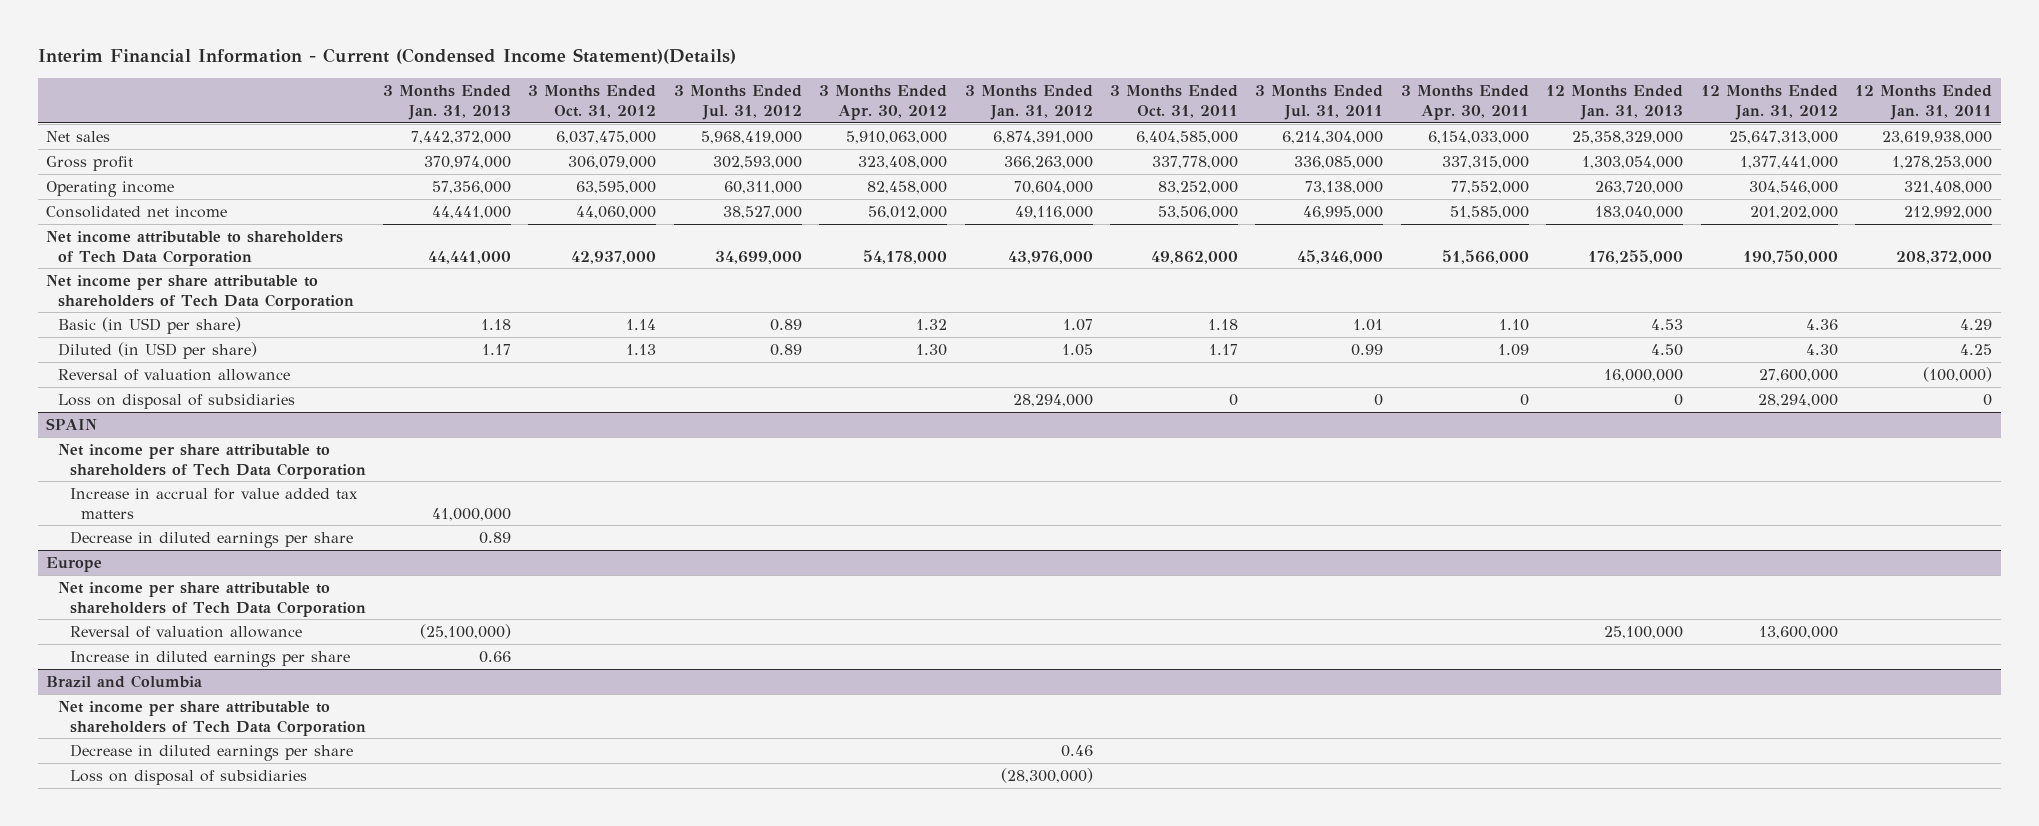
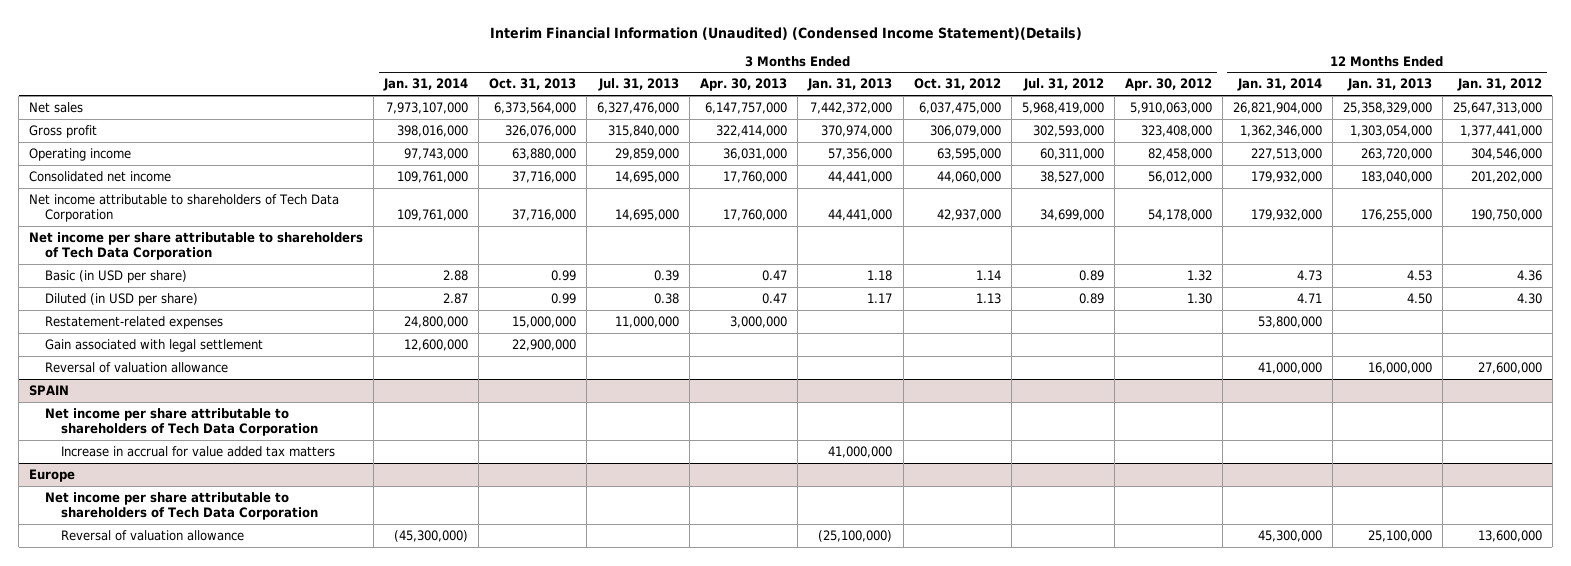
[37,48,736,65] Interim Financial Information - Current (Condensed Income Statement)(Details) -> [489,26,1082,40] Interim Financial Information (Unaudited) (Condensed Income Statement)(Details)
[964,85,1093,120] 3 Months Ended Jan. 31, 2012 -> none
[1110,85,1239,118] 3 Months Ended Oct. 31, 2011 -> none
[1255,85,1384,120] 3 Months Ended Jul. 31, 2011 -> none
[1400,85,1529,120] 3 Months Ended Apr. 30, 2011 -> none
[1855,85,1993,120] 12 Months Ended Jan. 31, 2011 -> none
none -> [383,78,469,92] Jan. 31, 2014
none -> [489,78,577,91] Oct. 31, 2013
none -> [598,78,680,92] Jul. 31, 2013
none -> [700,78,788,92] Apr. 30, 2013
none -> [1236,78,1322,92] Jan. 31, 2014
none -> [44,315,223,329] Restatement-related expenses
none -> [44,338,263,352] Gain associated with legal settlement
[58,393,296,409] Loss on disposal of subsidiaries -> none
[69,530,353,548] Decrease in diluted earnings per share -> none
[69,650,350,667] Increase in diluted earnings per share -> none
[46,674,203,688] Brazil and Columbia -> none
[58,700,366,736] Net income per share attributable to shareholders of Tech Data Corporation -> none
[69,743,353,761] Decrease in diluted earnings per share -> none
[69,769,307,785] Loss on disposal of subsidiaries -> none

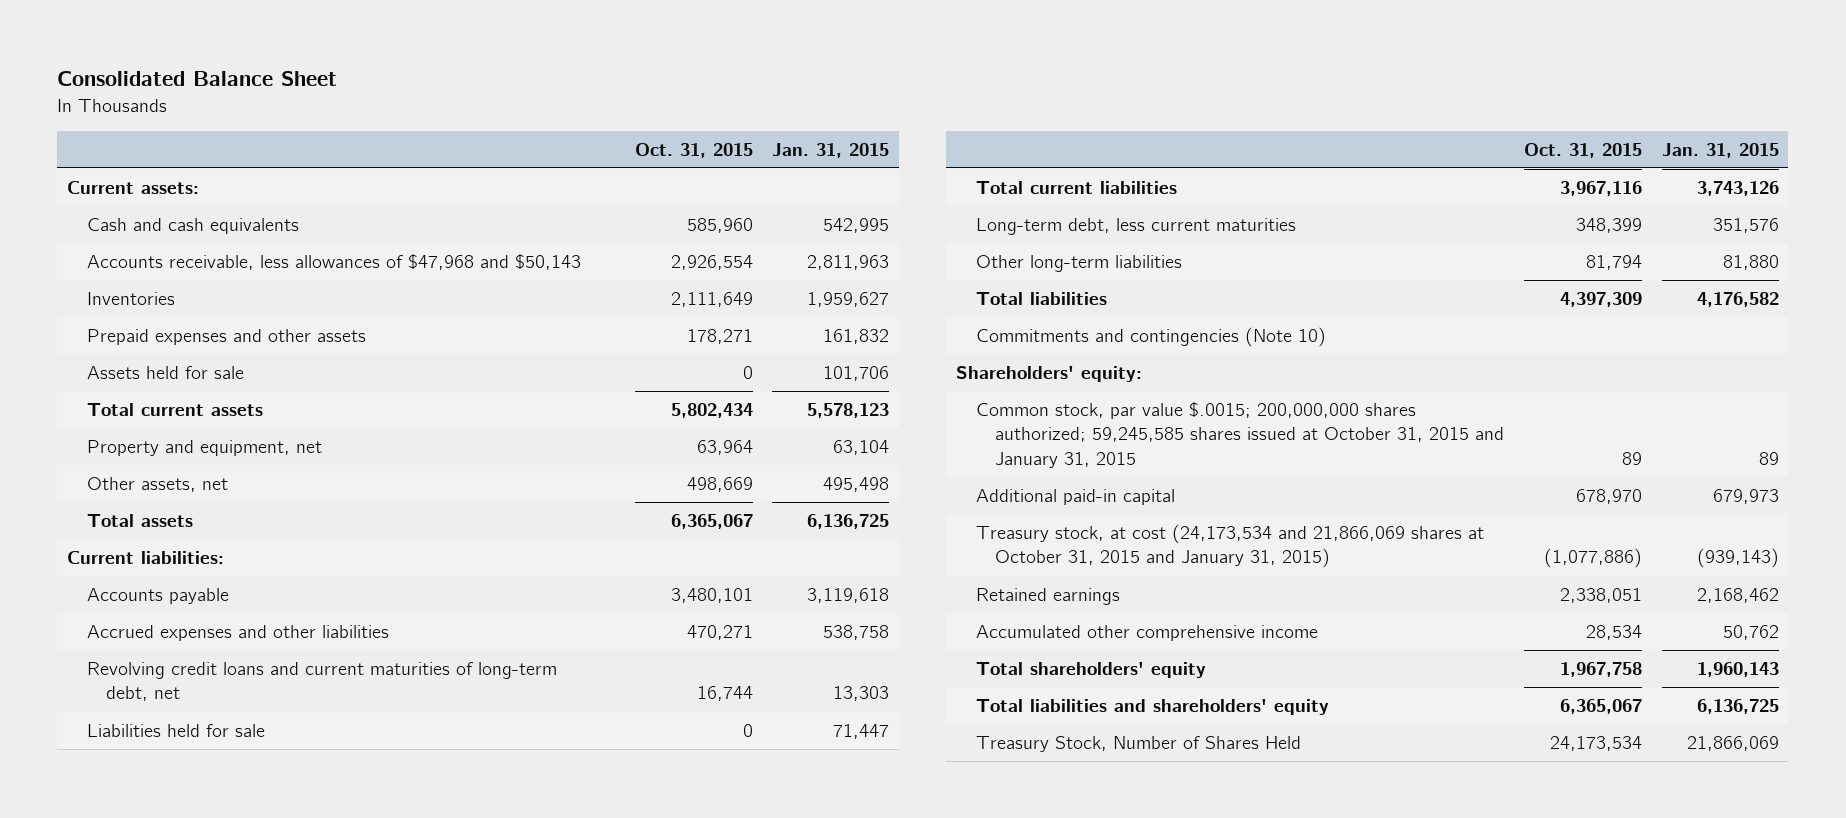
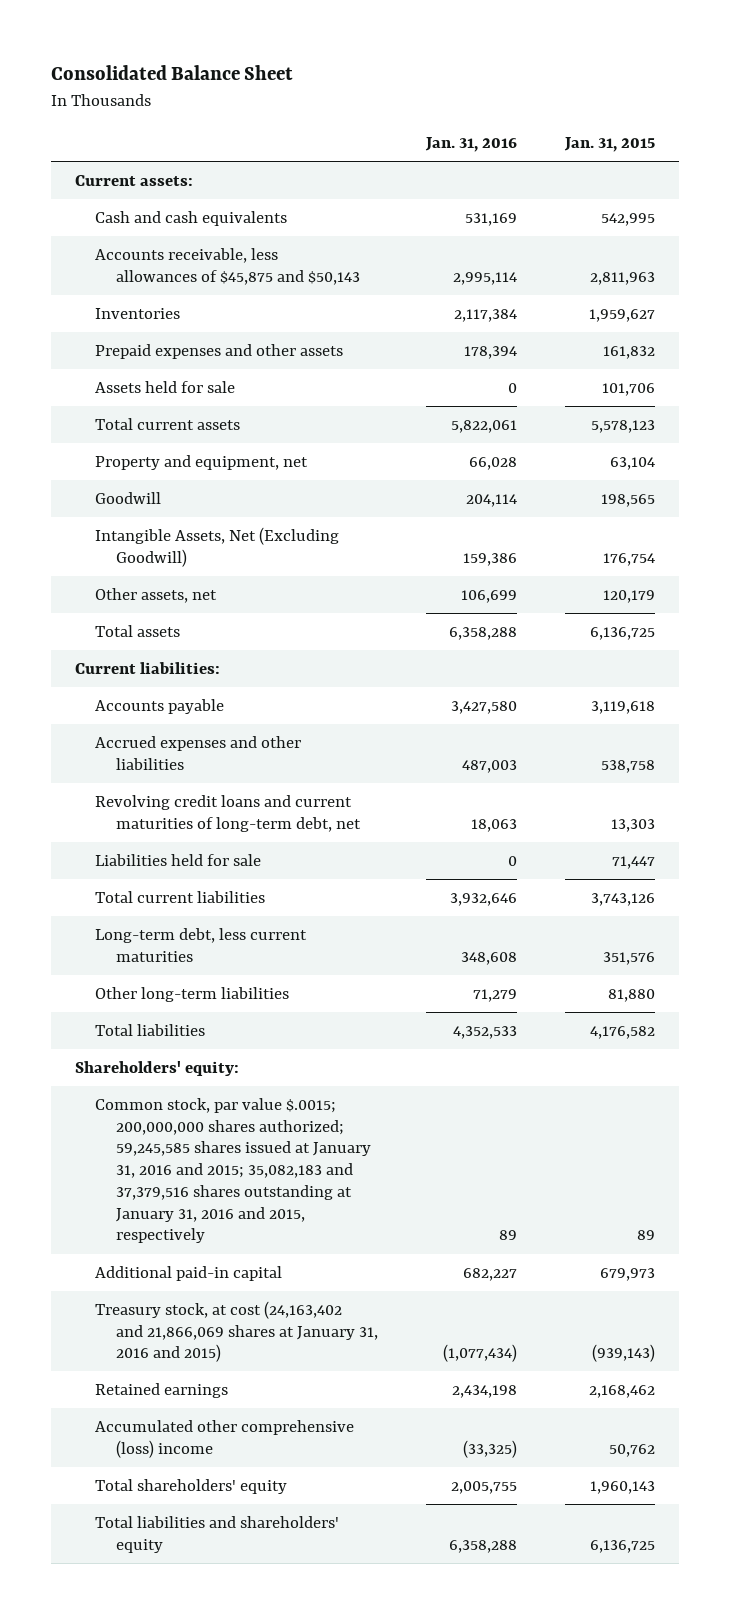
[634,142,753,158] Oct. 31, 2015 -> none
none -> [424,137,517,153] Jan. 31, 2016
[86,254,581,271] Accounts receivable, less allowances of $47,968 and $50,143 -> [95,247,360,285] Accounts receivable, less allowances of $45,875 and $50,143
none -> [95,491,162,504] Goodwill
none -> [95,526,340,567] Intangible Assets, Net (Excluding Goodwill)
[823,477,890,493] 495,498 -> [602,589,655,603] 120,179
[975,327,1326,348] Commitments and contingencies (Note 10) -> none
[975,402,1505,468] Common stock, par value $.0015; 200,000,000 shares authorized; 59,245,585 shares issued at October 31, 2015 and January 31, 2015 -> [95,1097,371,1244] Common stock, par value $.0015; 200,000,000 shares authorized; 59,245,585 shares issued at January 31, 2016 and 2015; 35,082,183 and 37,379,516 shares outstanding at January 31, 2016 and 2015, respectively
[975,524,1484,569] Treasury stock, at cost (24,173,534 and 21,866,069 shares at October 31, 2015 and January 31, 2015) -> [95,1300,378,1363] Treasury stock, at cost (24,163,402 and 21,866,069 shares at January 31, 2016 and 2015)
[975,625,1318,642] Accumulated other comprehensive income -> [95,1419,355,1458] Accumulated other comprehensive (loss) income
[975,736,1301,753] Treasury Stock, Number of Shares Held -> none

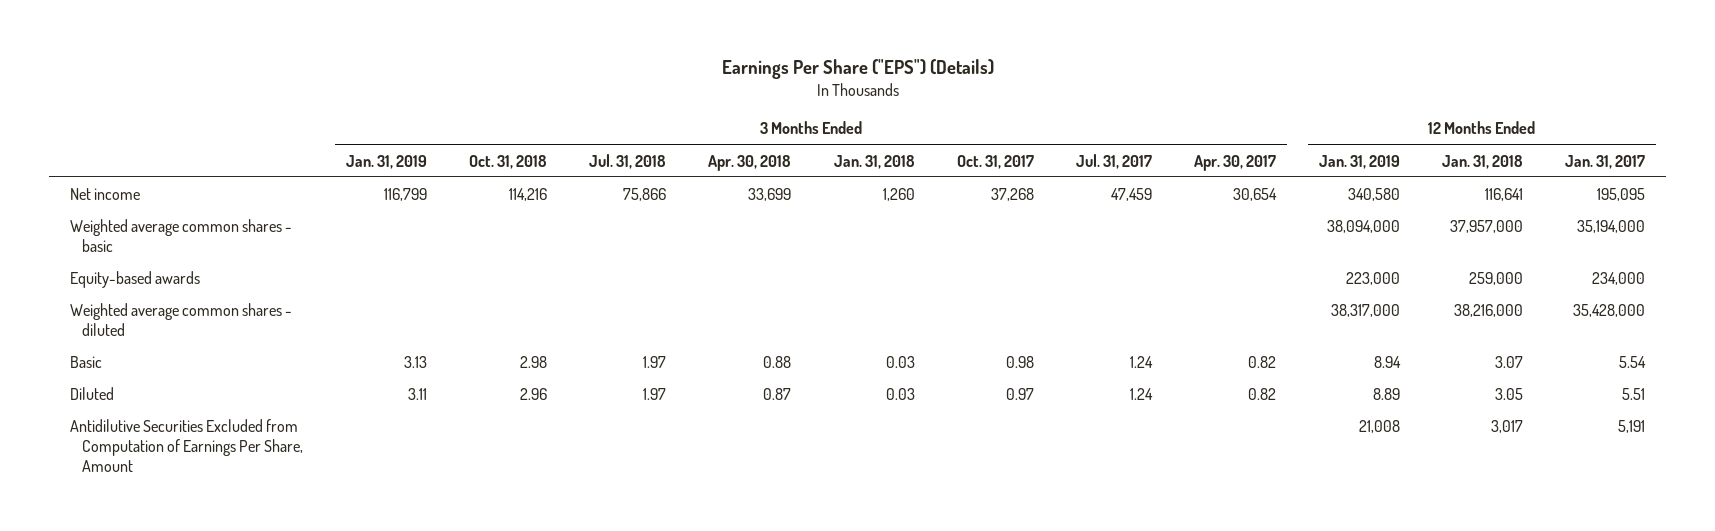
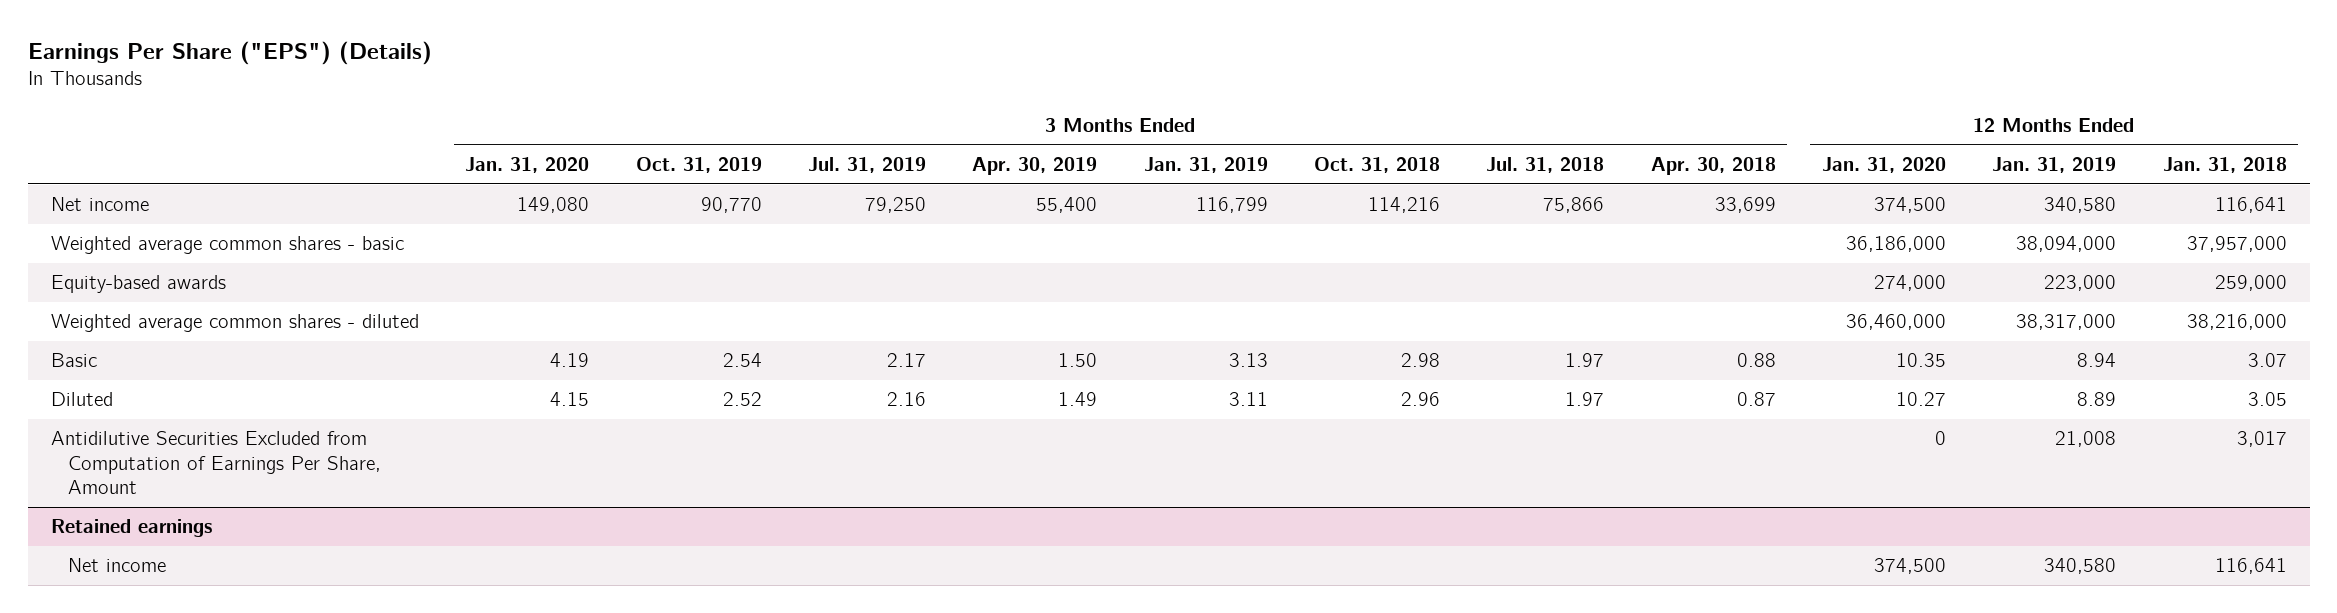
[833,154,915,169] Jan. 31, 2018 -> none
[956,154,1034,169] Oct. 31, 2017 -> none
[1076,153,1153,169] Jul. 31, 2017 -> none
[1194,154,1277,171] Apr. 30, 2017 -> none
[1564,154,1645,169] Jan. 31, 2017 -> none
none -> [465,156,590,173] Jan. 31, 2020
none -> [635,156,762,173] Oct. 31, 2019
none -> [807,156,926,173] Jul. 31, 2019
none -> [972,156,1098,175] Apr. 30, 2019
none -> [1821,156,1946,173] Jan. 31, 2020
none -> [50,519,212,538] Retained earnings
none -> [68,558,167,573] Net income

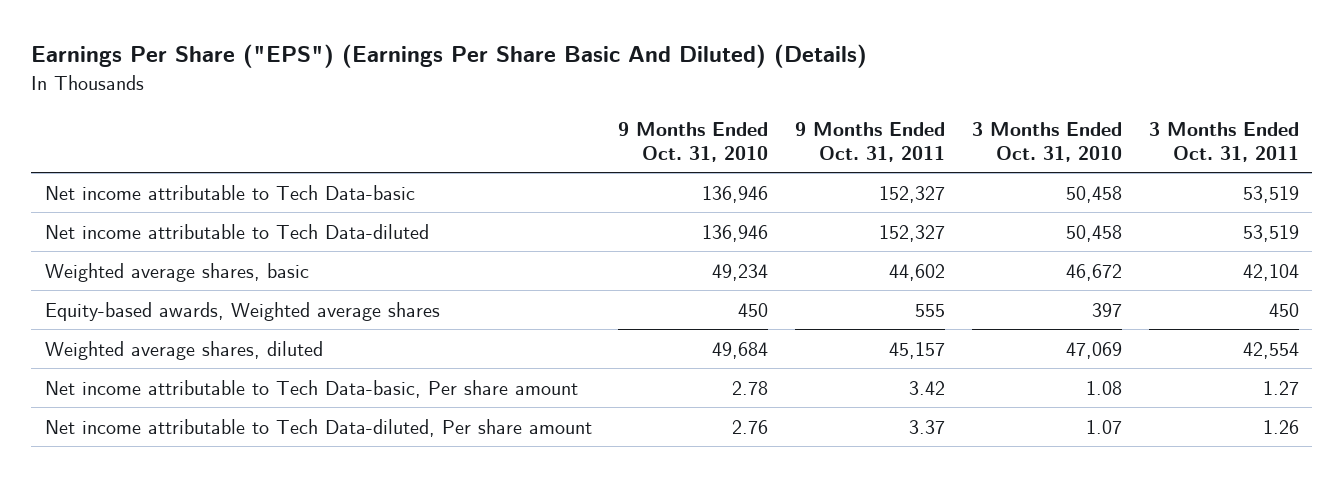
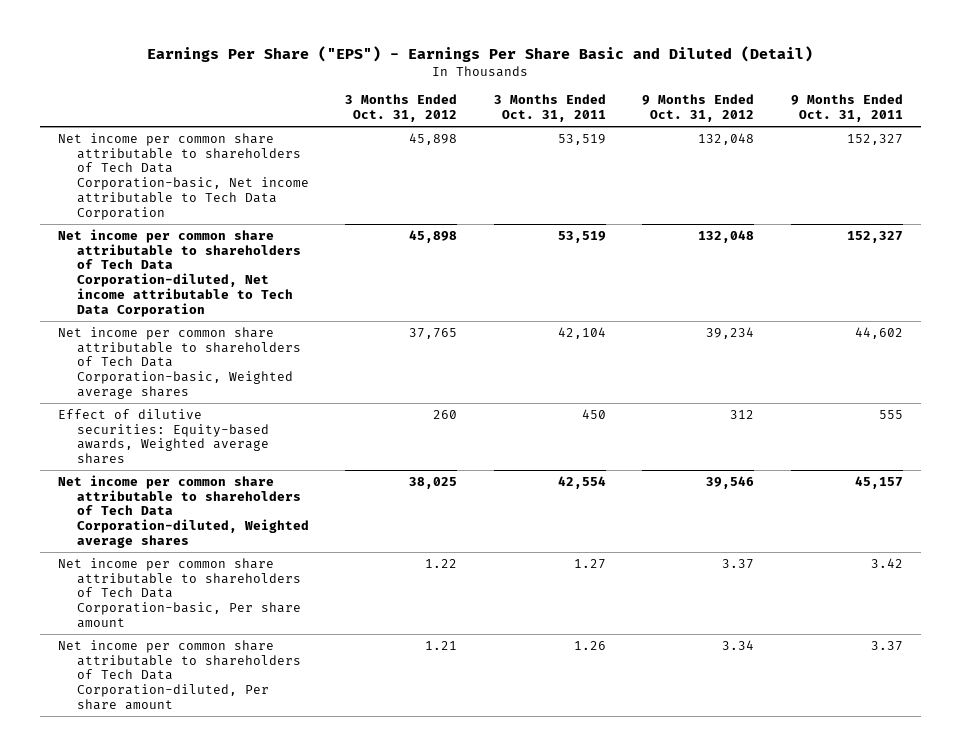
[31,44,868,69] Earnings Per Share ("EPS") (Earnings Per Share Basic And Diluted) (Details) -> [147,46,814,63] Earnings Per Share ("EPS") - Earnings Per Share Basic and Diluted (Detail)
[618,122,769,162] 9 Months Ended Oct. 31, 2010 -> none
[971,122,1122,162] 3 Months Ended Oct. 31, 2010 -> none
none -> [345,94,458,123] 3 Months Ended Oct. 31, 2012
none -> [642,94,755,123] 9 Months Ended Oct. 31, 2012
[44,184,415,200] Net income attributable to Tech Data-basic -> [57,132,309,220] Net income per common share attributable to shareholders of Tech Data Corporation-basic, Net income attributable to Tech Data Corporation
[44,223,429,239] Net income attributable to Tech Data-diluted -> [57,228,301,317] Net income per common share attributable to shareholders of Tech Data Corporation-diluted, Net income attributable to Tech Data Corporation
[44,262,309,282] Weighted average shares, basic -> [57,326,301,399] Net income per common share attributable to shareholders of Tech Data Corporation-basic, Weighted average shares
[44,301,440,321] Equity-based awards, Weighted average shares -> [57,408,269,465] Effect of dilutive securities: Equity-based awards, Weighted average shares
[44,340,323,360] Weighted average shares, diluted -> [57,474,309,548] Net income per common share attributable to shareholders of Tech Data Corporation-diluted, Weighted average shares
[44,379,578,398] Net income attributable to Tech Data-basic, Per share amount -> [57,557,301,628] Net income per common share attributable to shareholders of Tech Data Corporation-basic, Per share amount
[44,418,592,437] Net income attributable to Tech Data-diluted, Per share amount -> [57,639,301,710] Net income per common share attributable to shareholders of Tech Data Corporation-diluted, Per share amount

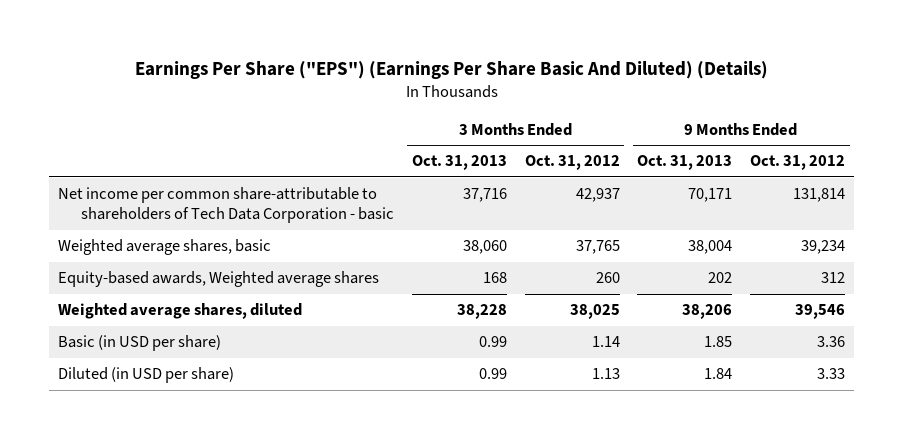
[147,46,814,63] Earnings Per Share ("EPS") - Earnings Per Share Basic and Diluted (Detail) -> [134,60,768,79] Earnings Per Share ("EPS") (Earnings Per Share Basic And Diluted) (Details)
[493,94,606,123] 3 Months Ended Oct. 31, 2011 -> none
[790,94,903,123] 9 Months Ended Oct. 31, 2011 -> none
none -> [411,155,507,171] Oct. 31, 2013
none -> [637,155,733,171] Oct. 31, 2013
[57,228,301,317] Net income per common share attributable to shareholders of Tech Data Corporation-diluted, Net income attributable to Tech Data Corporation -> none
[57,557,301,628] Net income per common share attributable to shareholders of Tech Data Corporation-basic, Per share amount -> none
[57,639,301,710] Net income per common share attributable to shareholders of Tech Data Corporation-diluted, Per share amount -> none
[57,132,309,220] Net income per common share attributable to shareholders of Tech Data Corporation-basic, Net income attributable to Tech Data Corporation -> [57,187,395,224] Net income per common share-attributable to shareholders of Tech Data Corporation - basic
[409,132,458,145] 45,898 -> [575,188,620,203] 42,937
[698,132,755,145] 132,048 -> [793,188,846,203] 131,814
[57,326,301,399] Net income per common share attributable to shareholders of Tech Data Corporation-basic, Weighted average shares -> [57,239,271,256] Weighted average shares, basic
[57,408,269,465] Effect of dilutive securities: Equity-based awards, Weighted average shares -> [57,271,379,288] Equity-based awards, Weighted average shares
[57,474,309,548] Net income per common share attributable to shareholders of Tech Data Corporation-diluted, Weighted average shares -> [57,303,302,320] Weighted average shares, diluted
none -> [57,335,221,352] Basic (in USD per share)
none -> [57,367,234,384] Diluted (in USD per share)

